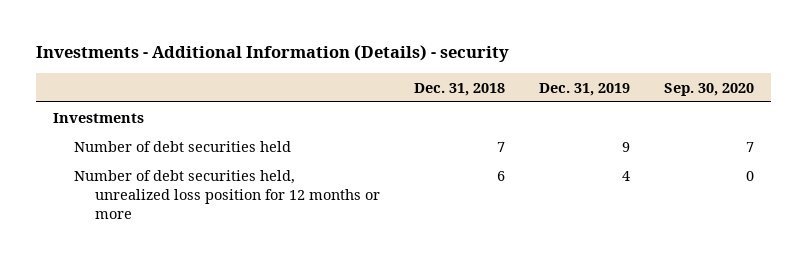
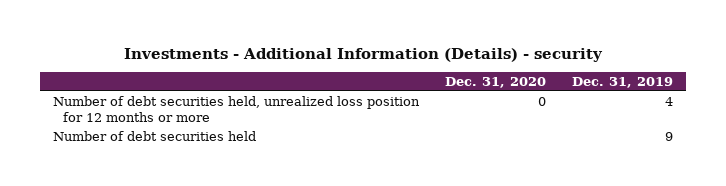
[413,82,505,96] Dec. 31, 2018 -> none
[663,82,754,96] Sep. 30, 2020 -> none
none -> [444,76,546,88] Dec. 31, 2020
[52,112,144,123] Investments -> none
[73,140,291,152] Number of debt securities held -> [52,131,256,142] Number of debt securities held

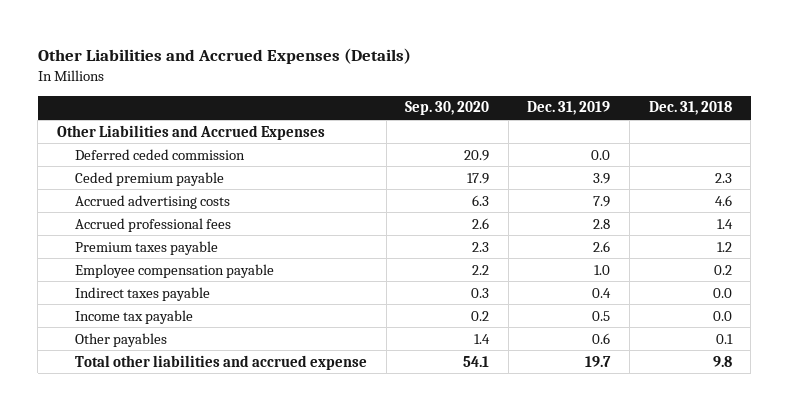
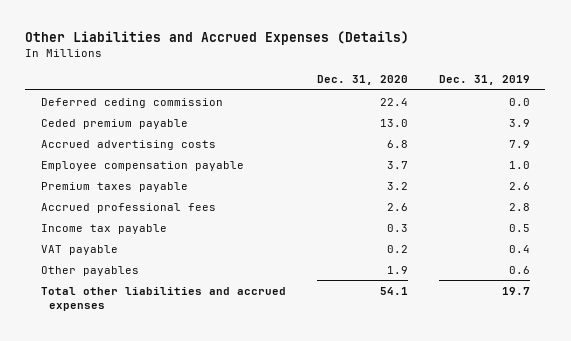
[405,101,490,116] Sep. 30, 2020 -> none
[648,101,732,116] Dec. 31, 2018 -> none
none -> [316,74,408,85] Dec. 31, 2020
[56,124,325,140] Other Liabilities and Accrued Expenses -> none
[74,148,245,160] Deferred ceded commission -> [40,97,223,108] Deferred ceding commission
[74,286,210,301] Indirect taxes payable -> none
[74,240,218,255] Premium taxes payable -> [40,181,188,192] Premium taxes payable
[74,217,231,232] Accrued professional fees -> [40,202,216,213] Accrued professional fees
none -> [40,244,118,255] VAT payable
[74,354,367,370] Total other liabilities and accrued expense -> [40,286,286,311] Total other liabilities and accrued expenses

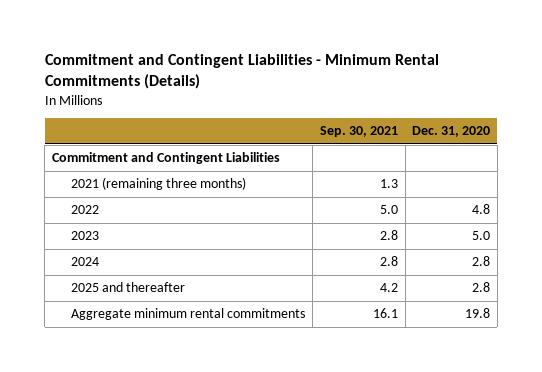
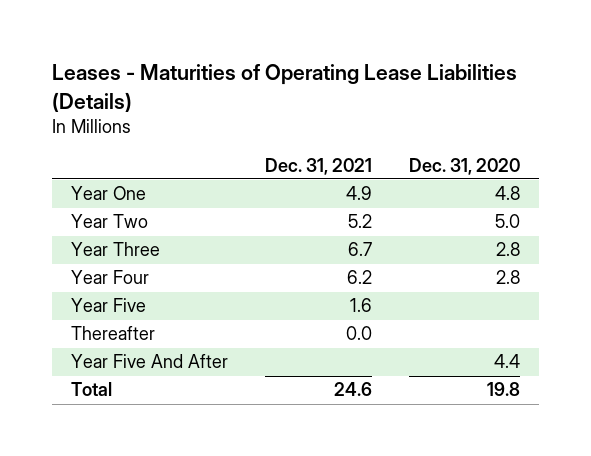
[44,54,439,90] Commitment and Contingent Liabilities - Minimum Rental Commitments (Details) -> [52,64,518,112] Leases - Maturities of Operating Lease Liabilities (Details)
[319,126,398,138] Sep. 30, 2021 -> none
none -> [265,157,373,175] Dec. 31, 2021
[51,152,280,165] Commitment and Contingent Liabilities -> none
[71,177,247,191] 2021 (remaining three months) -> none
[71,205,100,215] 2022 -> [70,186,146,201] Year One
[71,231,100,241] 2023 -> [70,214,148,229] Year Two
[71,257,100,267] 2024 -> [70,242,160,257] Year Three
[71,282,186,293] 2025 and thereafter -> [70,270,149,285] Year Four
none -> [70,298,146,313] Year Five
none -> [70,326,155,341] Thereafter
none -> [70,354,228,369] Year Five And After
[71,308,306,321] Aggregate minimum rental commitments -> [70,382,112,397] Total

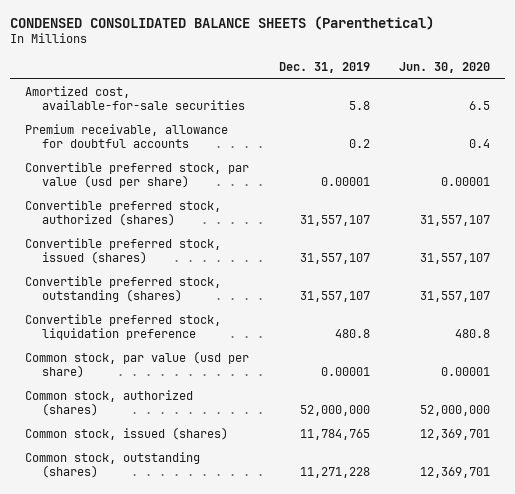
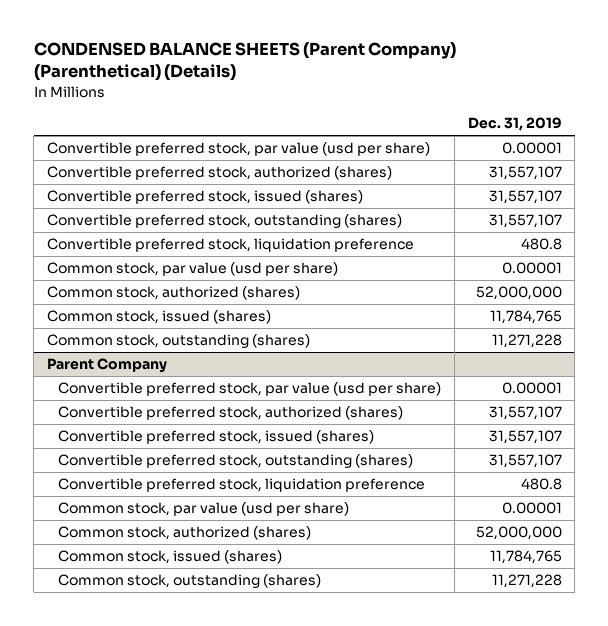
[9,15,434,30] CONDENSED CONSOLIDATED BALANCE SHEETS (Parenthetical) -> [33,42,456,82] CONDENSED BALANCE SHEETS (Parent Company) (Parenthetical) (Details)
[399,62,491,74] Jun. 30, 2020 -> none
[24,85,245,111] Amortized cost, available-for-sale securities -> none
[24,123,228,149] Premium receivable, allowance for doubtful accounts -> none
none -> [46,358,167,374] Parent Company
none -> [57,382,441,397] Convertible preferred stock, par value (usd per share)
none -> [57,406,403,421] Convertible preferred stock, authorized (shares)
none -> [57,430,374,445] Convertible preferred stock, issued (shares)
none -> [57,454,413,469] Convertible preferred stock, outstanding (shares)
none -> [57,478,425,493] Convertible preferred stock, liquidation preference
none -> [57,502,349,517] Common stock, par value (usd per share)
none -> [57,526,311,541] Common stock, authorized (shares)
none -> [57,550,282,565] Common stock, issued (shares)
none -> [57,574,321,589] Common stock, outstanding (shares)

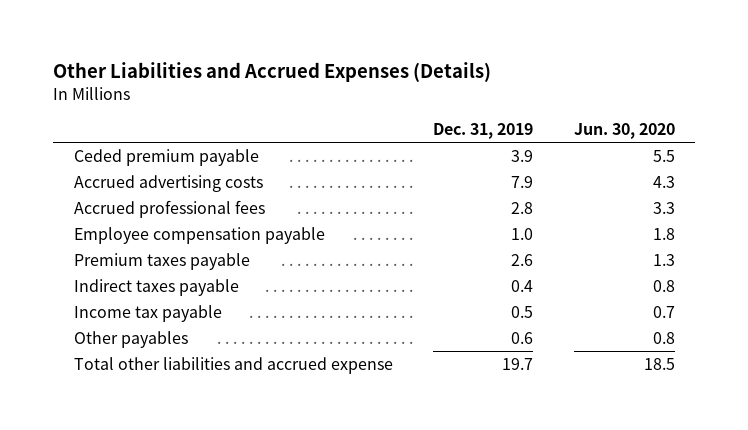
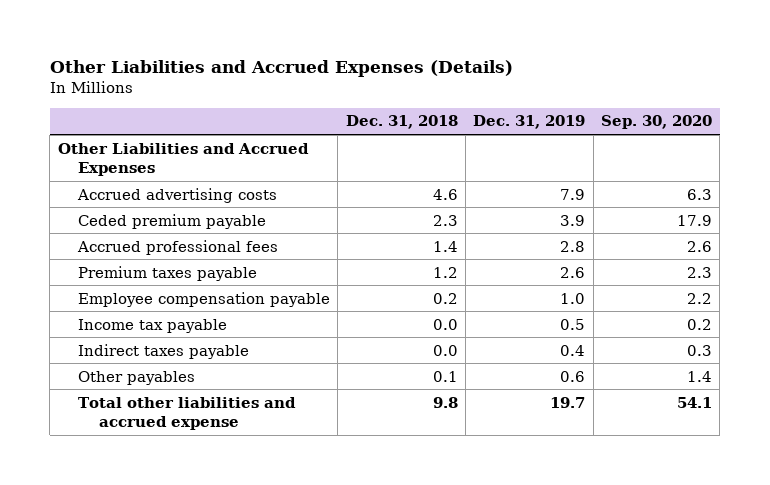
[573,123,675,140] Jun. 30, 2020 -> none
none -> [345,115,458,130] Dec. 31, 2018
none -> [600,115,712,130] Sep. 30, 2020
none -> [57,142,309,176] Other Liabilities and Accrued Expenses
[73,149,259,167] Ceded premium payable -> [78,213,267,229] Ceded premium payable
[73,227,325,245] Employee compensation payable -> [78,291,331,307] Employee compensation payable
[73,279,239,297] Indirect taxes payable -> [78,343,250,359] Indirect taxes payable

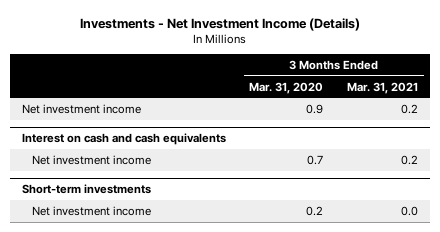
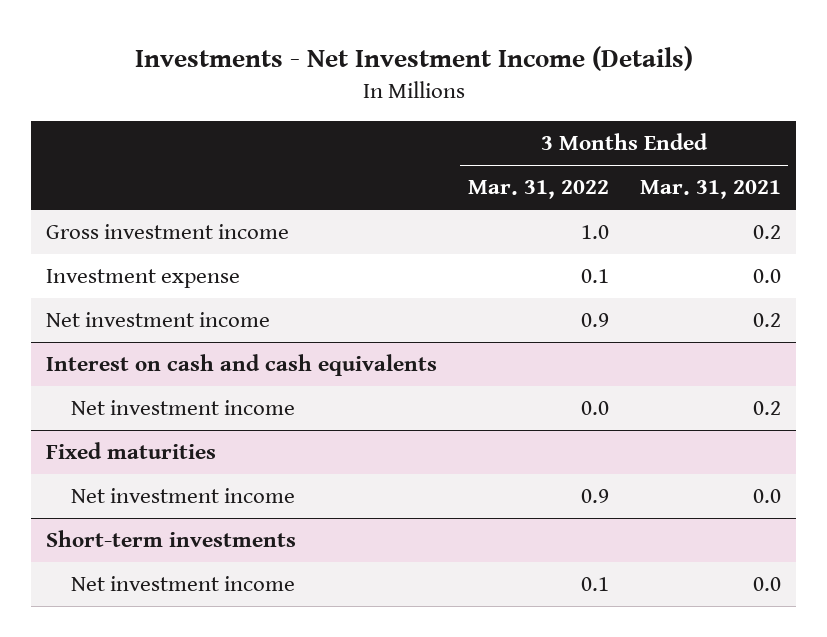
[249,81,324,94] Mar. 31, 2020 -> none
none -> [468,180,610,200] Mar. 31, 2022
none -> [46,224,290,240] Gross investment income
none -> [46,269,241,289] Investment expense
none -> [46,442,217,460] Fixed maturities
none -> [71,488,296,504] Net investment income

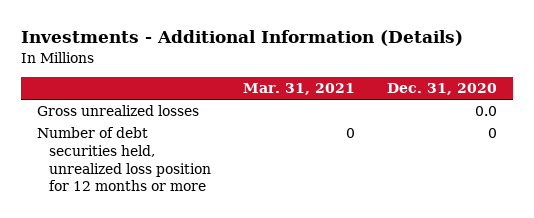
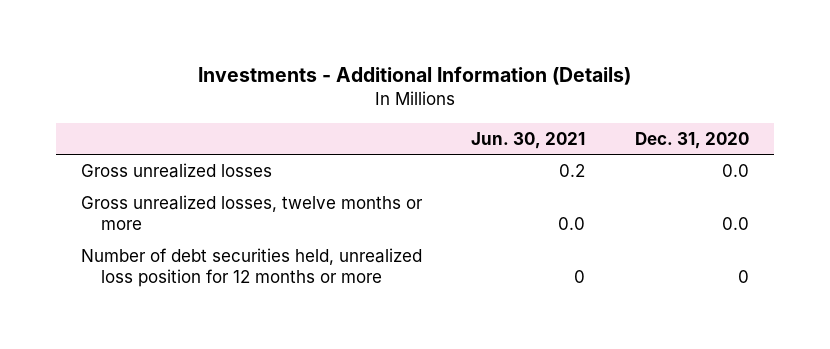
[243,83,356,96] Mar. 31, 2021 -> none
none -> [471,131,586,149] Jun. 30, 2021
none -> [80,195,423,230] Gross unrealized losses, twelve months or more

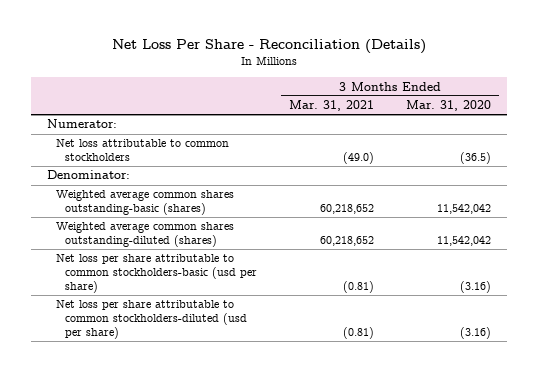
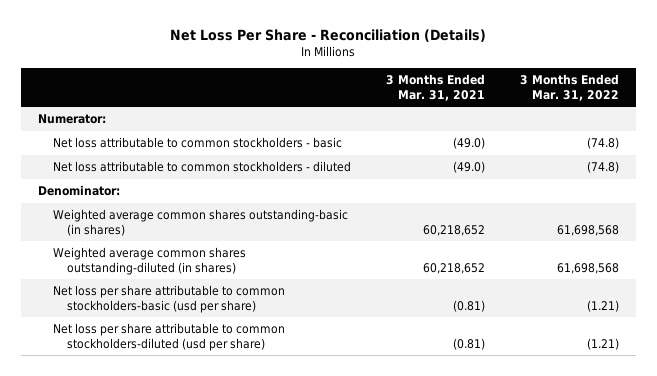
[405,100,491,112] Mar. 31, 2020 -> none
none -> [519,74,619,101] 3 Months Ended Mar. 31, 2022
[56,139,230,162] Net loss attributable to common stockholders -> [52,137,342,149] Net loss attributable to common stockholders - basic
none -> [52,161,351,173] Net loss attributable to common stockholders - diluted
[56,190,235,216] Weighted average common shares outstanding-basic (shares) -> [52,209,348,236] Weighted average common shares outstanding-basic (in shares)
[56,222,235,248] Weighted average common shares outstanding-diluted (shares) -> [52,247,246,275] Weighted average common shares outstanding-diluted (in shares)

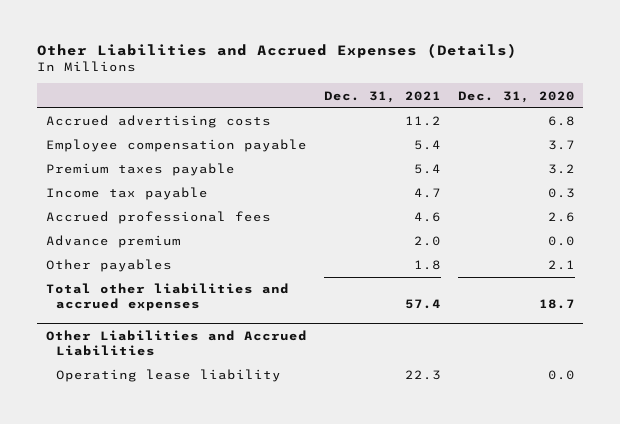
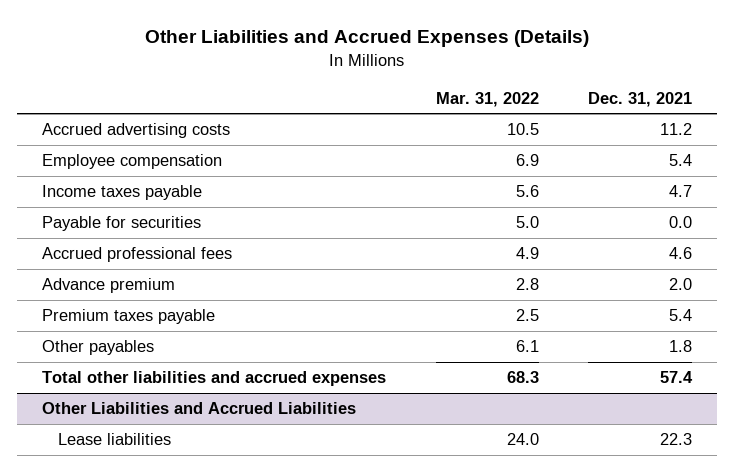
[457,90,575,103] Dec. 31, 2020 -> none
none -> [435,91,539,107] Mar. 31, 2022
[45,139,307,153] Employee compensation payable -> [42,154,223,170] Employee compensation
[45,187,208,201] Income tax payable -> [42,185,203,201] Income taxes payable
none -> [42,216,202,232] Payable for securities
[45,163,235,177] Premium taxes payable -> [42,309,216,325] Premium taxes payable
[56,369,282,383] Operating lease liability -> [58,433,172,446] Lease liabilities

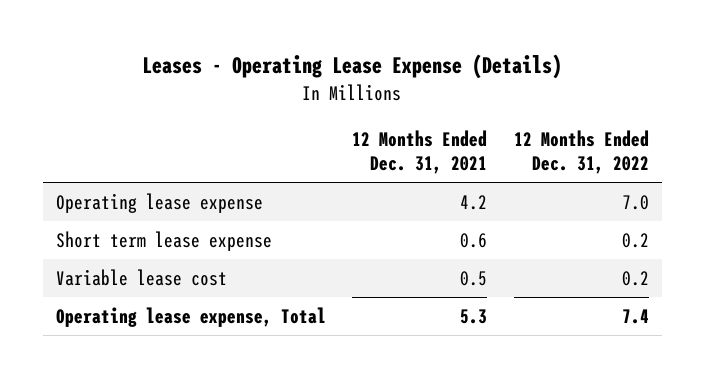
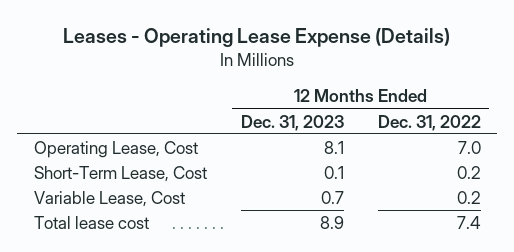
[352,129,488,175] 12 Months Ended Dec. 31, 2021 -> none
none -> [240,114,344,131] Dec. 31, 2023
[55,192,263,213] Operating lease expense -> [33,140,198,158] Operating Lease, Cost
[55,230,272,251] Short term lease expense -> [33,165,207,182] Short-Term Lease, Cost
[55,268,227,286] Variable lease cost -> [33,190,185,207] Variable Lease, Cost
[55,306,326,327] Operating lease expense, Total -> [33,215,149,229] Total lease cost

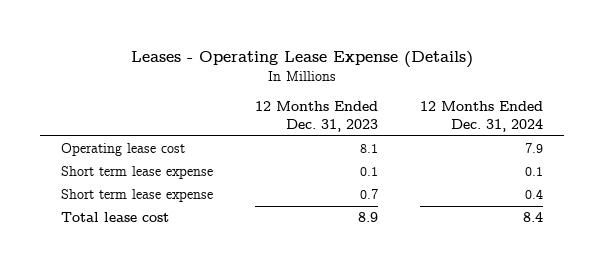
[377,114,481,131] Dec. 31, 2022 -> none
none -> [419,101,543,133] 12 Months Ended Dec. 31, 2024
[33,140,198,158] Operating Lease, Cost -> [60,143,185,157] Operating lease cost
[33,165,207,182] Short-Term Lease, Cost -> [60,166,213,180] Short term lease expense
[33,190,185,207] Variable Lease, Cost -> [60,189,213,203] Short term lease expense

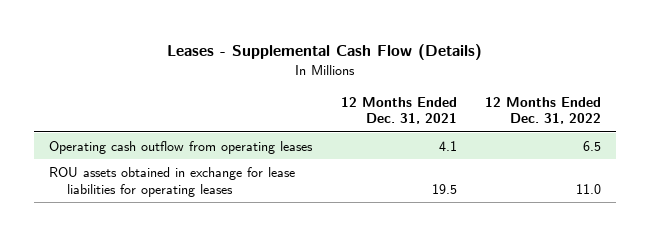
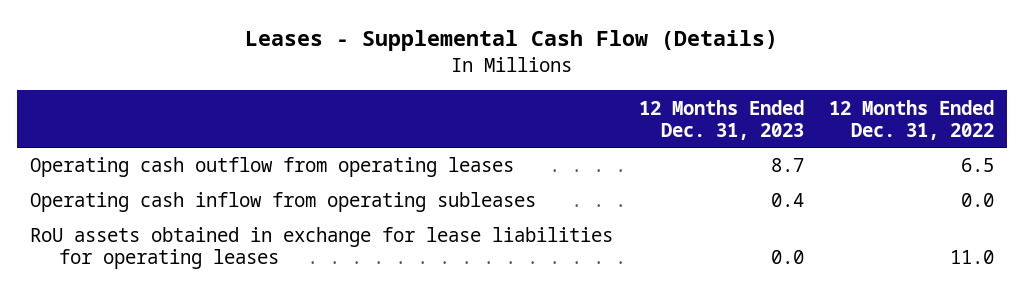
[340,96,457,125] 12 Months Ended Dec. 31, 2021 -> none
none -> [638,99,804,140] 12 Months Ended Dec. 31, 2023
none -> [30,192,537,213] Operating cash inflow from operating subleases
[48,167,295,197] ROU assets obtained in exchange for lease liabilities for operating leases -> [30,227,614,270] RoU assets obtained in exchange for lease liabilities for operating leases

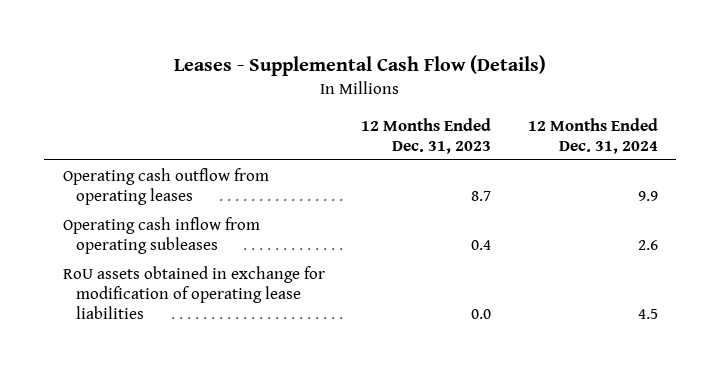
[829,99,995,140] 12 Months Ended Dec. 31, 2022 -> none
none -> [527,117,658,154] 12 Months Ended Dec. 31, 2024
[30,227,614,270] RoU assets obtained in exchange for lease liabilities for operating leases -> [62,265,325,319] RoU assets obtained in exchange for modification of operating lease liabilities

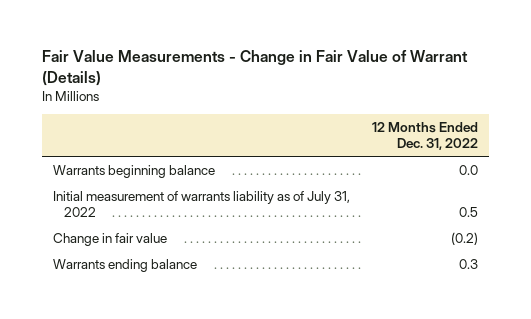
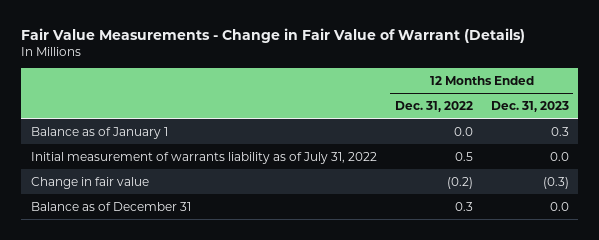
none -> [490,100,569,112] Dec. 31, 2023
[52,164,215,178] Warrants beginning balance -> [30,126,168,139] Balance as of January 1
[52,258,197,272] Warrants ending balance -> [30,201,191,211] Balance as of December 31

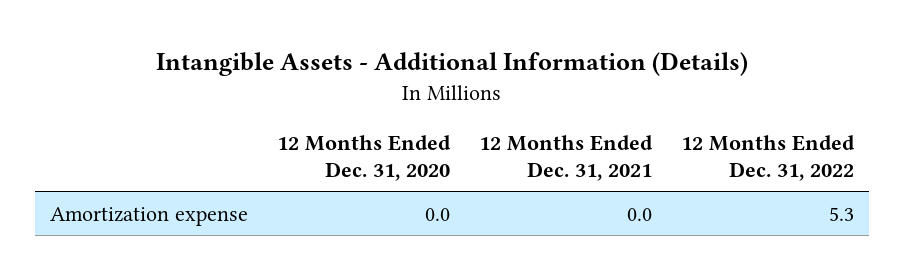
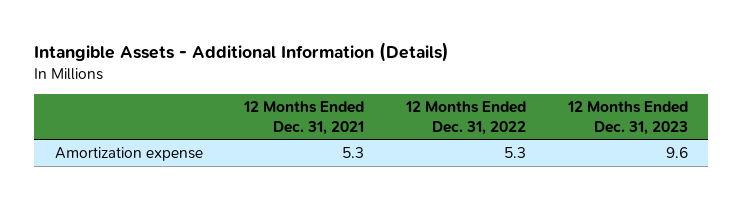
[277,135,452,181] 12 Months Ended Dec. 31, 2020 -> none
none -> [566,101,688,135] 12 Months Ended Dec. 31, 2023
[627,207,653,221] 0.0 -> [342,147,365,159] 5.3

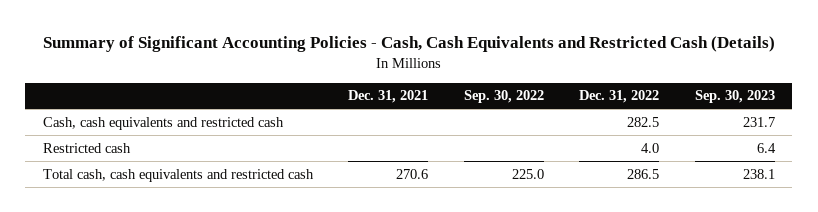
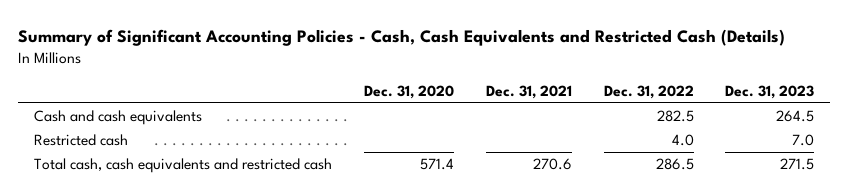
[463,90,544,104] Sep. 30, 2022 -> none
[694,90,775,104] Sep. 30, 2023 -> none
none -> [363,84,454,99] Dec. 31, 2020
none -> [725,84,815,99] Dec. 31, 2023
[43,116,285,130] Cash, cash equivalents and restricted cash -> [34,110,203,126] Cash and cash equivalents

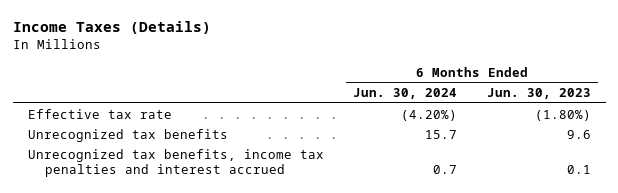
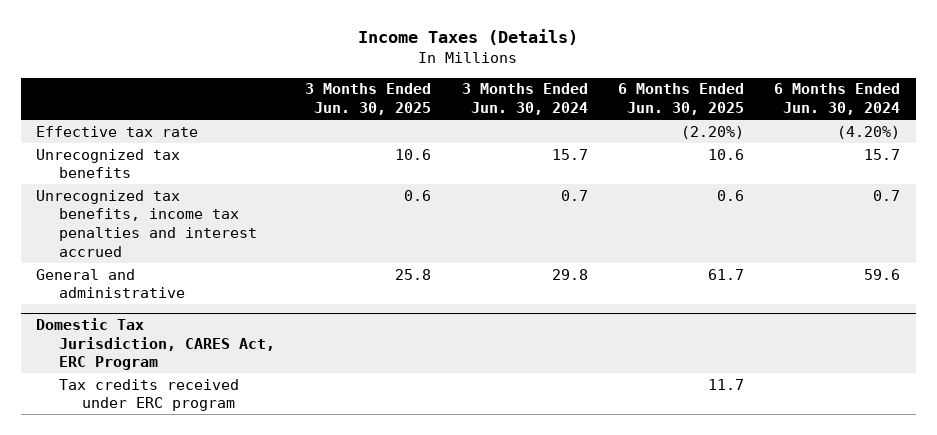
[486,88,591,100] Jun. 30, 2023 -> none
none -> [305,83,432,115] 3 Months Ended Jun. 30, 2025
none -> [461,83,588,115] 3 Months Ended Jun. 30, 2024
none -> [618,83,745,115] 6 Months Ended Jun. 30, 2025
none -> [36,268,185,299] General and administrative
none -> [36,318,275,371] Domestic Tax Jurisdiction, CARES Act, ERC Program
none -> [58,378,239,412] Tax credits received under ERC program

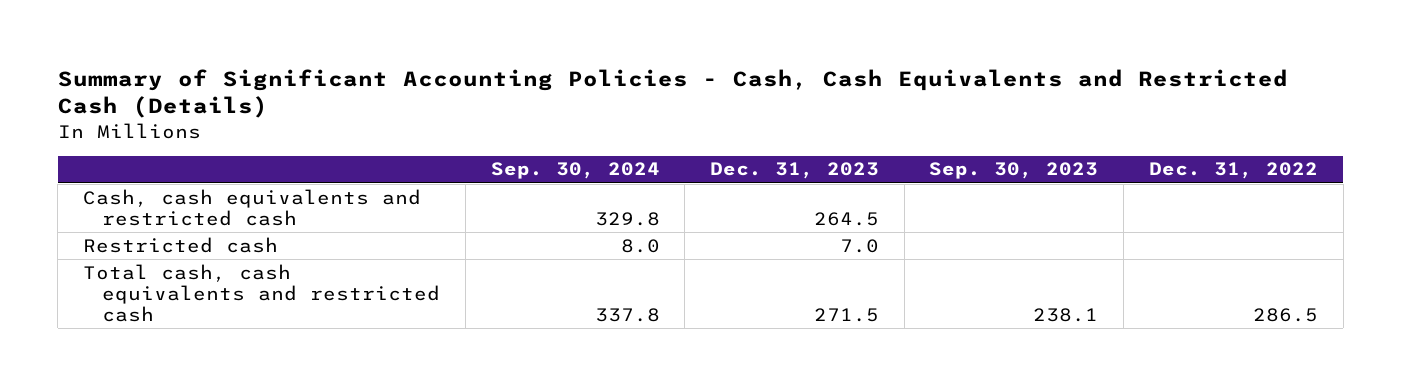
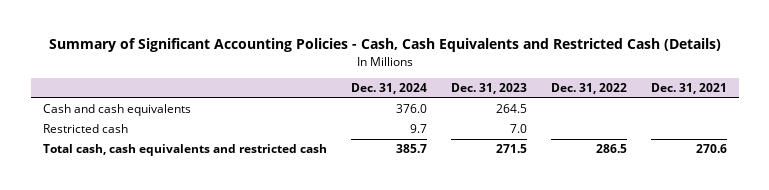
[490,162,660,180] Sep. 30, 2024 -> none
[929,162,1099,180] Sep. 30, 2023 -> none
none -> [350,83,427,95] Dec. 31, 2024
none -> [650,83,727,95] Dec. 31, 2021
[83,188,422,226] Cash, cash equivalents and restricted cash -> [42,104,191,117] Cash and cash equivalents

